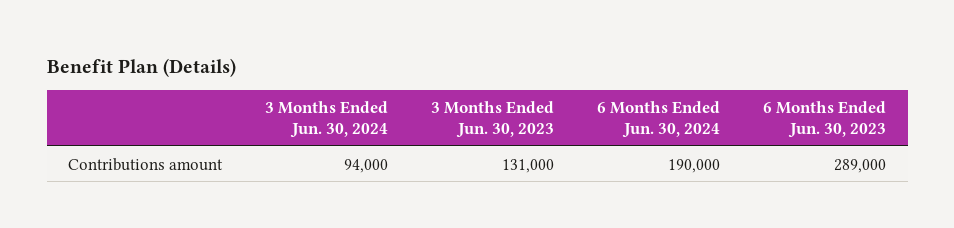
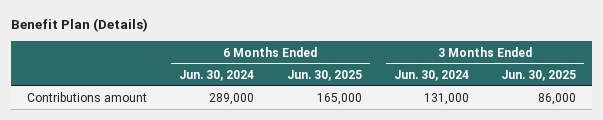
[431,100,555,139] 3 Months Ended Jun. 30, 2023 -> none
[763,100,887,139] 6 Months Ended Jun. 30, 2023 -> none
none -> [286,69,362,81] Jun. 30, 2025
none -> [501,69,577,81] Jun. 30, 2025
[344,158,389,173] 94,000 -> [423,93,469,106] 131,000
[668,158,721,173] 190,000 -> [209,93,255,106] 289,000

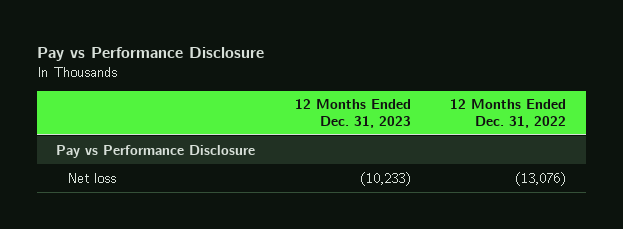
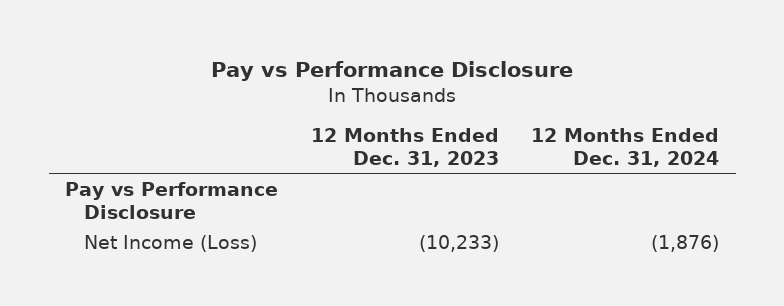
[450,99,567,128] 12 Months Ended Dec. 31, 2022 -> none
none -> [531,127,720,168] 12 Months Ended Dec. 31, 2024
[66,172,116,183] Net loss -> [83,234,257,252] Net Income (Loss)

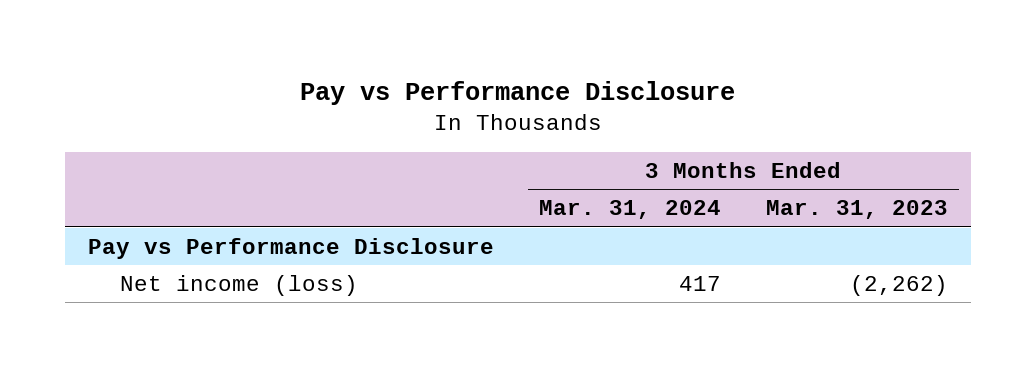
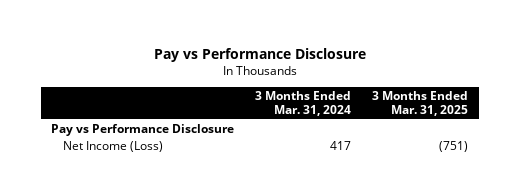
[766,200,949,220] Mar. 31, 2023 -> none
none -> [372,90,469,117] 3 Months Ended Mar. 31, 2025
[120,274,359,296] Net income (loss) -> [62,140,163,152] Net Income (Loss)

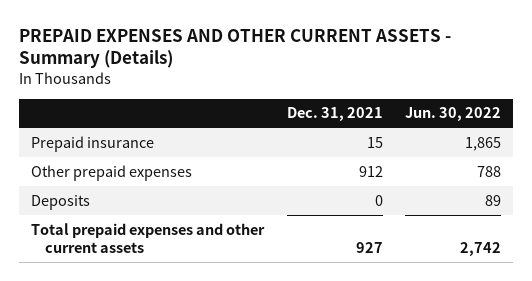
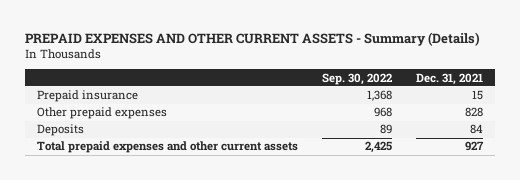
[405,107,502,122] Jun. 30, 2022 -> none
none -> [321,72,392,85] Sep. 30, 2022
[358,165,383,177] 912 -> [464,107,483,118] 828
[374,194,383,206] 0 -> [469,124,483,135] 84

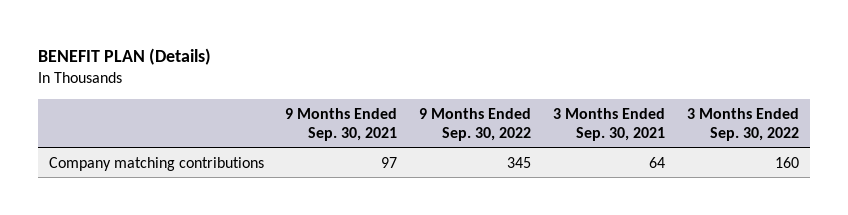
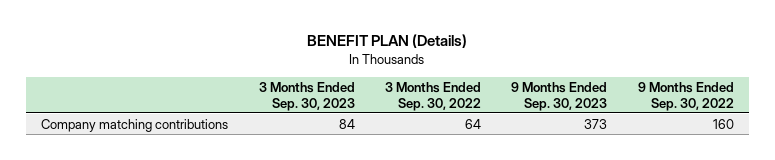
[285,107,398,141] 9 Months Ended Sep. 30, 2021 -> none
[553,107,666,141] 3 Months Ended Sep. 30, 2021 -> none
none -> [258,81,355,111] 3 Months Ended Sep. 30, 2023
none -> [511,81,608,111] 9 Months Ended Sep. 30, 2023
[507,156,532,168] 345 -> [712,118,734,129] 160
[775,156,800,168] 160 -> [464,118,481,129] 64

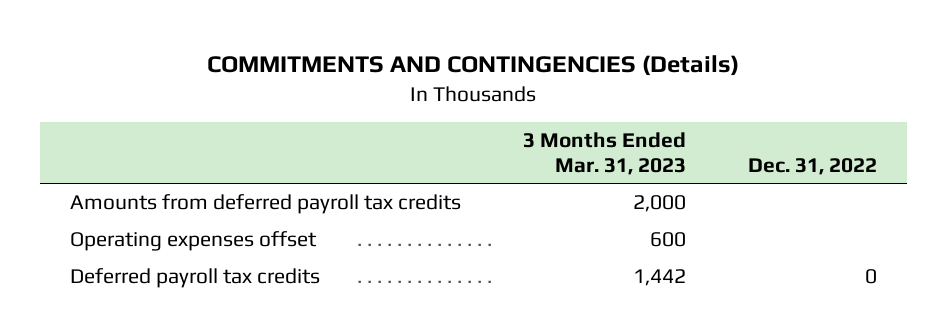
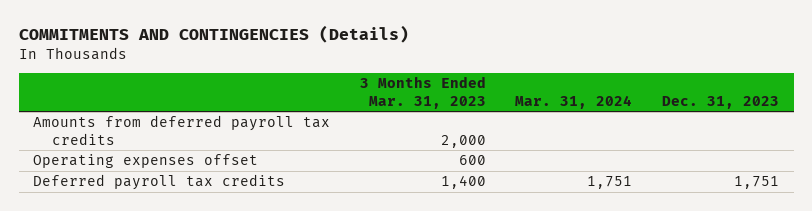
[747,157,877,175] Dec. 31, 2022 -> none
none -> [515,94,633,109] Mar. 31, 2024
none -> [661,95,779,109] Dec. 31, 2023
[632,269,686,287] 1,442 -> [440,175,486,190] 1,400

